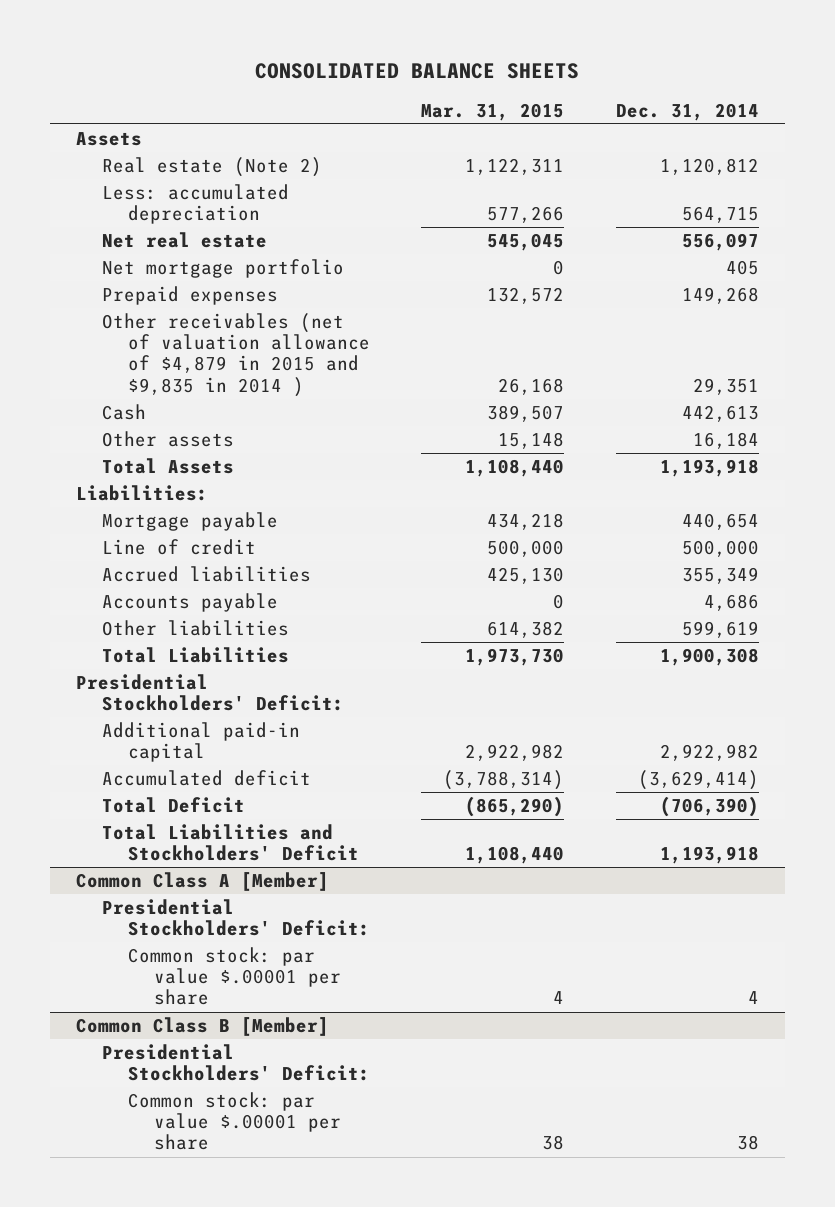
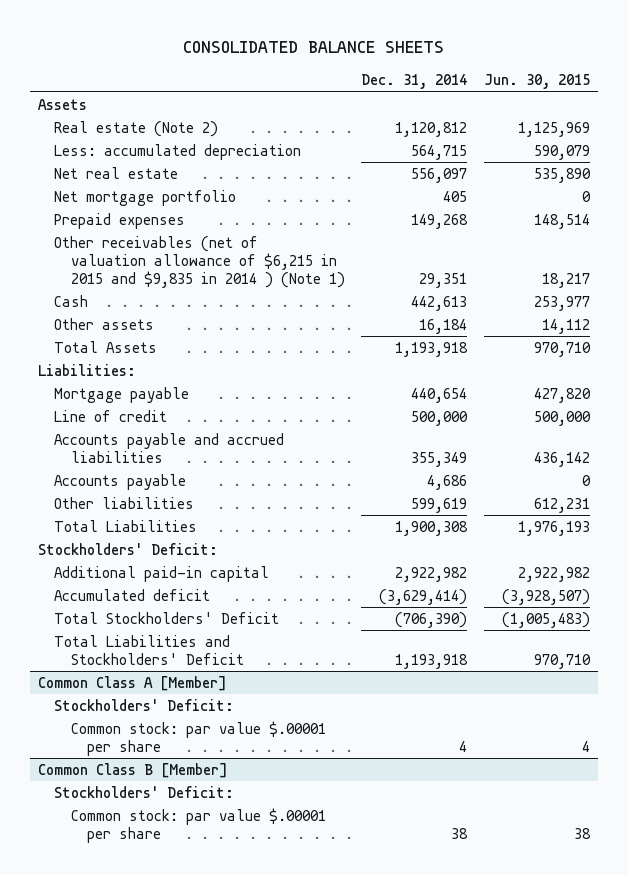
[421,102,565,121] Mar. 31, 2015 -> none
none -> [483,74,590,90] Jun. 30, 2015
[101,313,370,397] Other receivables (net of valuation allowance of $4,879 in 2015 and $9,835 in 2014 ) -> [54,235,345,288] Other receivables (net of valuation allowance of $6,215 in 2015 and $9,835 in 2014 ) (Note 1)
[101,566,311,583] Accrued liabilities -> [54,432,285,463] Accounts payable and accrued liabilities
[75,674,344,712] Presidential Stockholders' Deficit: -> [38,542,219,555] Stockholders' Deficit:
[101,797,245,814] Total Deficit -> [54,611,280,624] Total Stockholders' Deficit
[101,899,370,937] Presidential Stockholders' Deficit: -> [54,698,235,711] Stockholders' Deficit:
[101,1044,370,1082] Presidential Stockholders' Deficit: -> [54,785,235,798] Stockholders' Deficit:

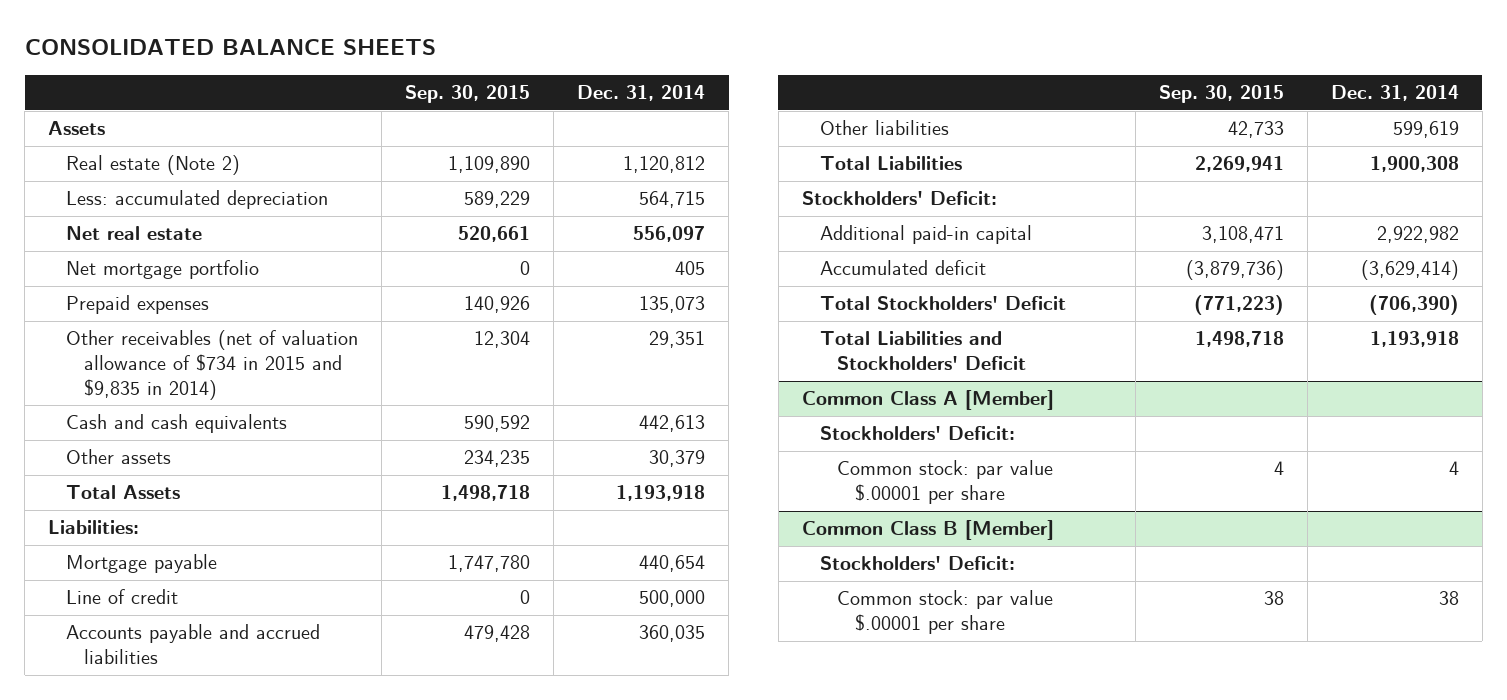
[483,74,590,90] Jun. 30, 2015 -> none
none -> [405,85,531,104] Sep. 30, 2015
[411,213,469,229] 149,268 -> [639,296,706,314] 135,073
[54,235,345,288] Other receivables (net of valuation allowance of $6,215 in 2015 and $9,835 in 2014 ) (Note 1) -> [65,330,358,401] Other receivables (net of valuation allowance of $734 in 2015 and $9,835 in 2014)
[54,294,89,307] Cash -> [65,414,287,434] Cash and cash equivalents
[419,318,468,334] 16,184 -> [649,450,706,468] 30,379
[54,473,187,490] Accounts payable -> none
[411,451,468,467] 355,349 -> [639,625,706,643] 360,035

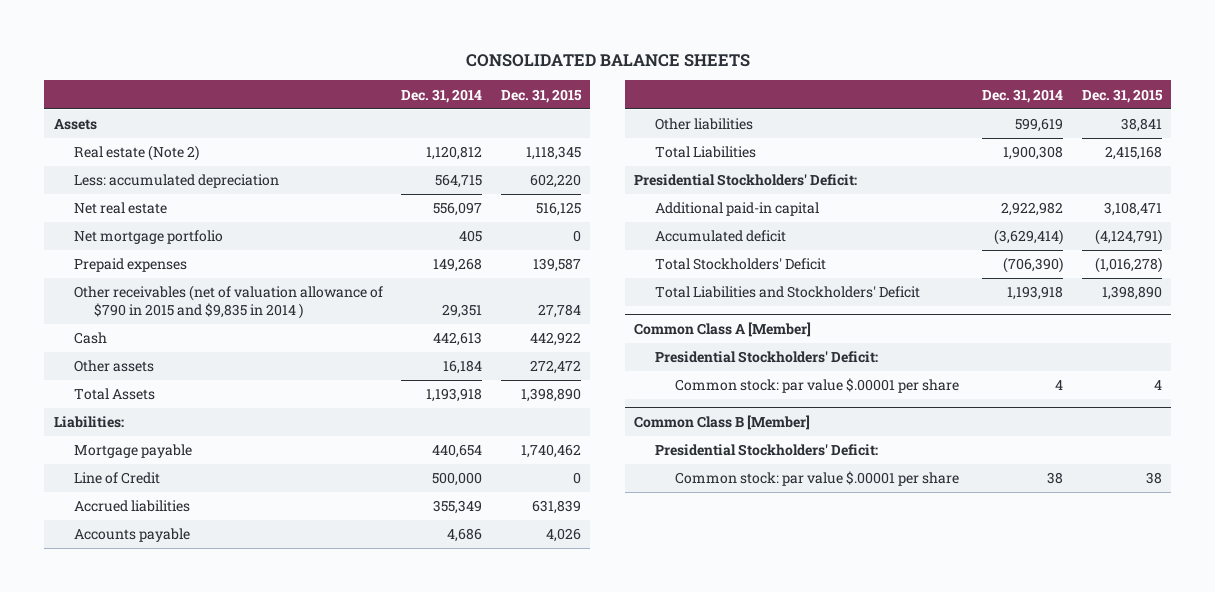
[405,85,531,104] Sep. 30, 2015 -> none
none -> [500,88,582,103] Dec. 31, 2015
[639,296,706,314] 135,073 -> [433,258,483,273] 149,268
[65,330,358,401] Other receivables (net of valuation allowance of $734 in 2015 and $9,835 in 2014) -> [73,285,383,319] Other receivables (net of valuation allowance of $790 in 2015 and $9,835 in 2014 )
[65,414,287,434] Cash and cash equivalents -> [73,332,107,345] Cash
[649,450,706,468] 30,379 -> [443,360,483,375] 16,184
[65,624,320,665] Accounts payable and accrued liabilities -> none
[65,589,178,605] Line of credit -> [73,472,160,485] Line of Credit
none -> [73,500,190,513] Accrued liabilities
none -> [73,528,190,543] Accounts payable
[801,191,997,206] Stockholders' Deficit: -> [634,174,858,187] Presidential Stockholders' Deficit:
[819,426,1015,441] Stockholders' Deficit: -> [654,351,878,364] Presidential Stockholders' Deficit:
[819,556,1015,571] Stockholders' Deficit: -> [654,444,878,457] Presidential Stockholders' Deficit:

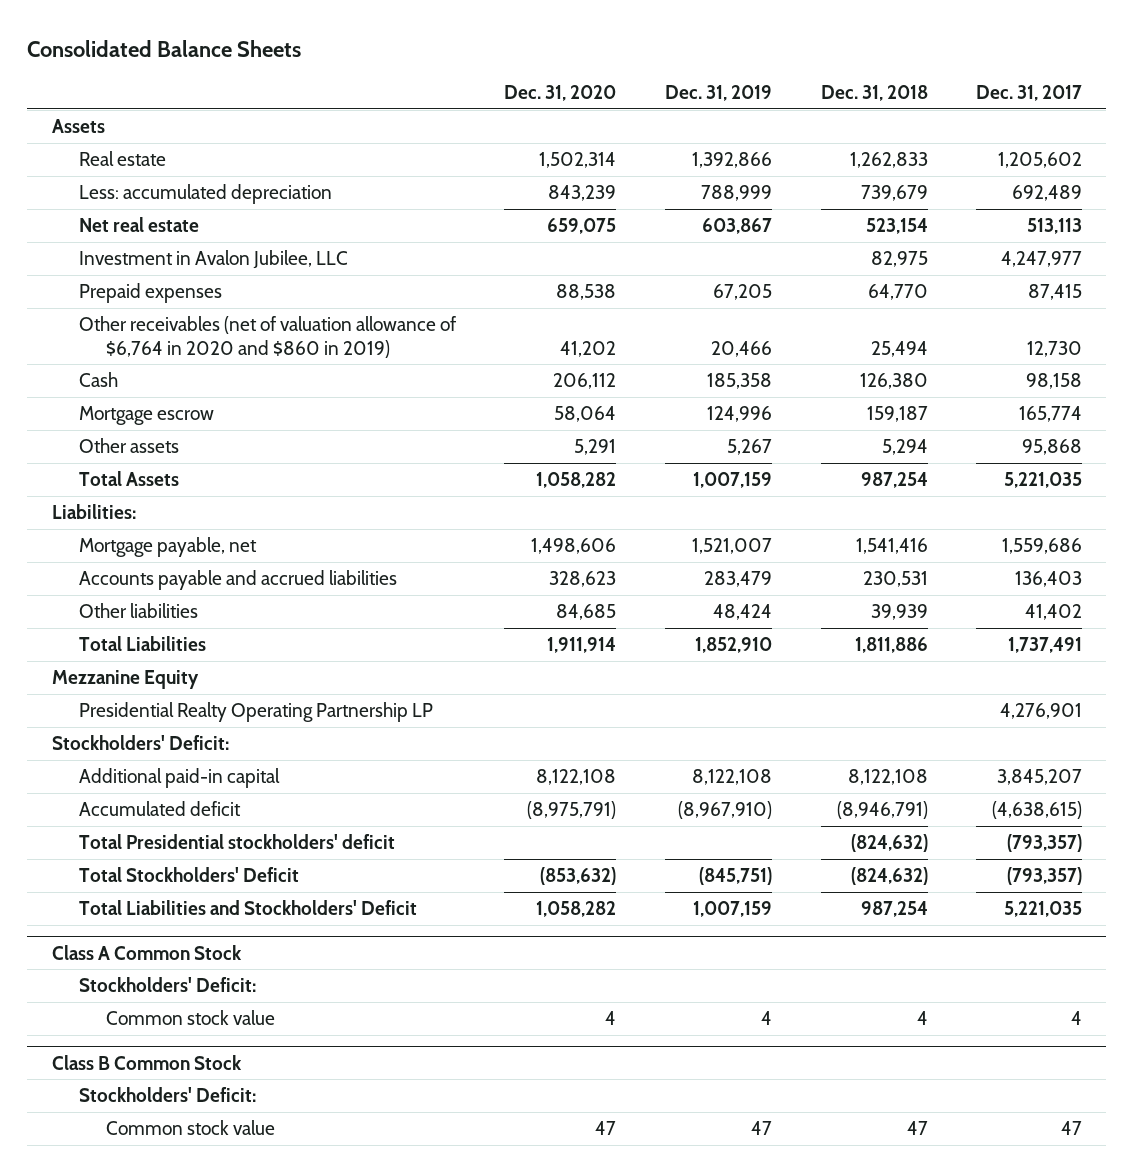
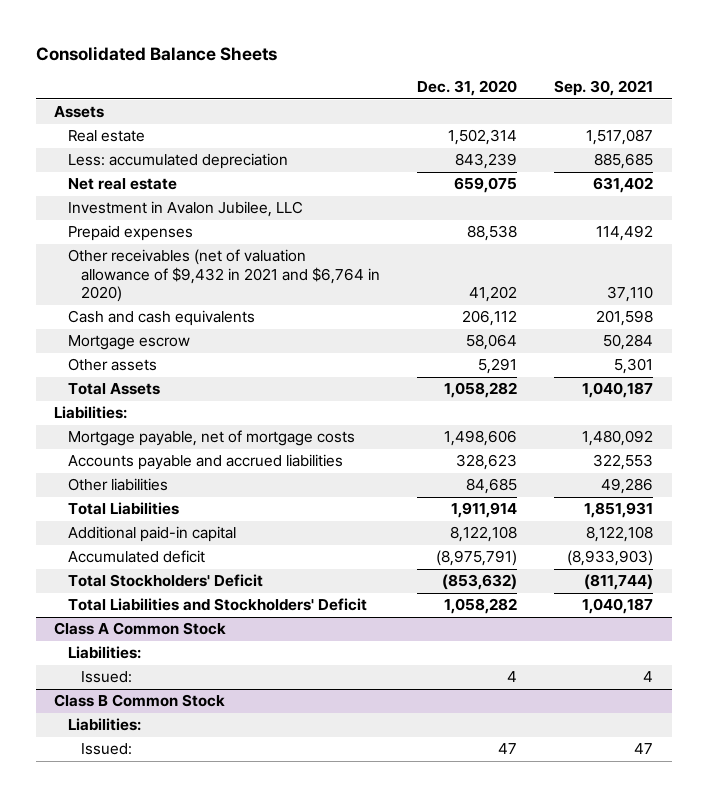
[664,84,772,101] Dec. 31, 2019 -> none
[820,84,928,101] Dec. 31, 2018 -> none
[976,84,1083,101] Dec. 31, 2017 -> none
none -> [554,80,654,97] Sep. 30, 2021
[78,316,457,358] Other receivables (net of valuation allowance of $6,764 in 2020 and $860 in 2019) -> [67,249,381,303] Other receivables (net of valuation allowance of $9,432 in 2021 and $6,764 in 2020)
[78,372,118,388] Cash -> [67,310,255,327] Cash and cash equivalents
[78,537,257,558] Mortgage payable, net -> [67,430,355,447] Mortgage payable, net of mortgage costs
[51,670,199,690] Mezzanine Equity -> none
[78,702,433,723] Presidential Realty Operating Partnership LP -> none
[51,735,229,751] Stockholders' Deficit: -> none
[78,834,395,850] Total Presidential stockholders' deficit -> none
[78,977,256,993] Stockholders' Deficit: -> none
none -> [67,646,141,660] Liabilities:
[105,1010,275,1026] Common stock value -> [81,671,133,684] Issued:
[78,1087,256,1103] Stockholders' Deficit: -> none
none -> [67,718,141,732] Liabilities:
[105,1120,275,1136] Common stock value -> [81,743,133,756] Issued:

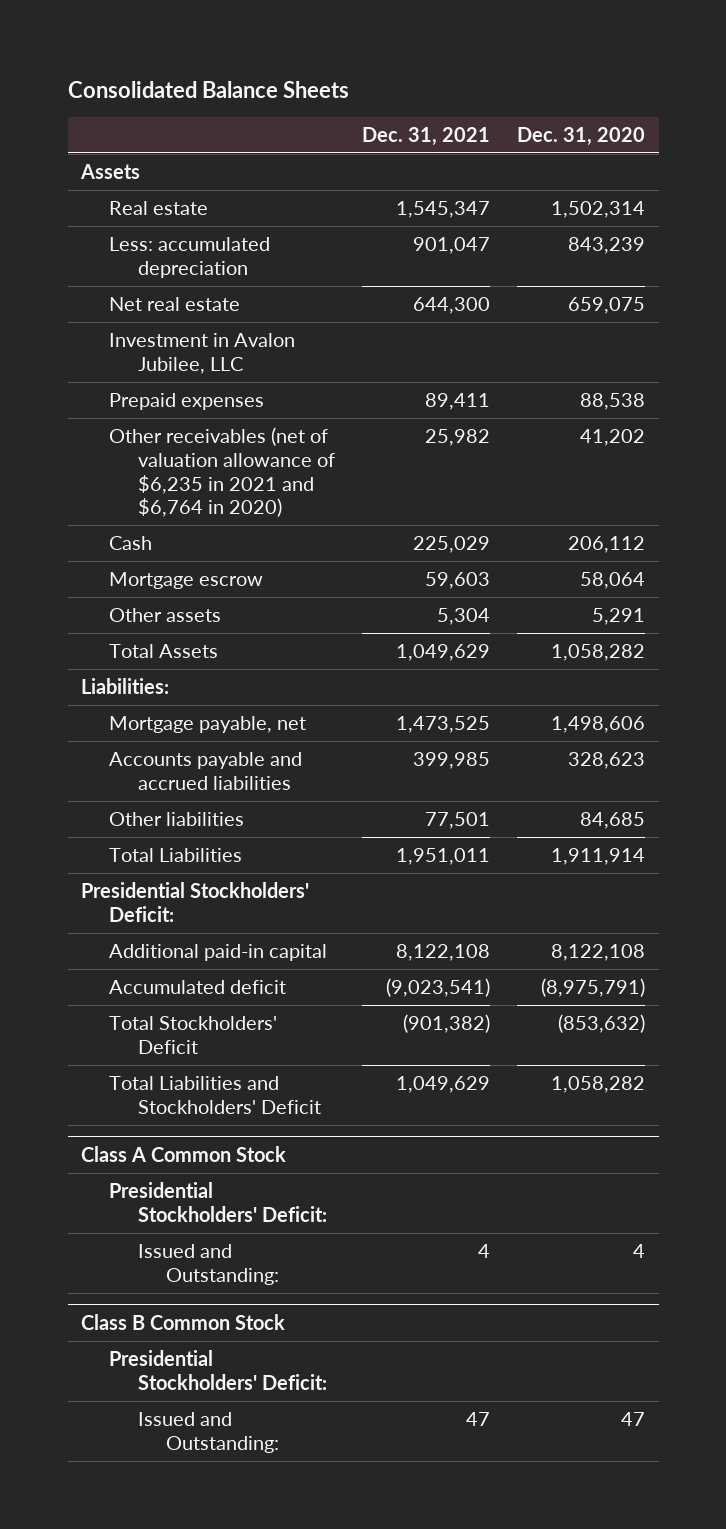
[554,80,654,97] Sep. 30, 2021 -> none
none -> [361,126,490,146] Dec. 31, 2021
[67,249,381,303] Other receivables (net of valuation allowance of $9,432 in 2021 and $6,764 in 2020) -> [109,426,335,518] Other receivables (net of valuation allowance of $6,235 in 2021 and $6,764 in 2020)
[67,310,255,327] Cash and cash equivalents -> [109,535,153,550] Cash
[67,430,355,447] Mortgage payable, net of mortgage costs -> [109,715,307,733] Mortgage payable, net
none -> [81,881,310,922] Presidential Stockholders' Deficit:
[67,646,141,660] Liabilities: -> none
none -> [109,1181,327,1222] Presidential Stockholders' Deficit:
[81,671,133,684] Issued: -> [137,1243,279,1285] Issued and Outstanding:
[67,718,141,732] Liabilities: -> none
none -> [109,1349,327,1390] Presidential Stockholders' Deficit:
[81,743,133,756] Issued: -> [137,1411,279,1453] Issued and Outstanding:

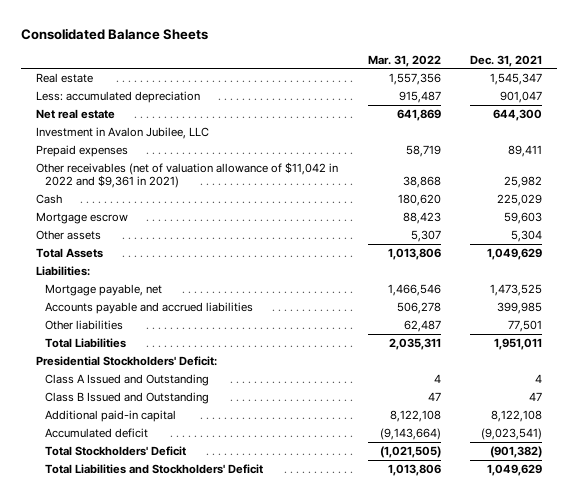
[517,126,646,146] Dec. 31, 2020 -> none
none -> [367,54,441,67] Mar. 31, 2022
[80,163,141,179] Assets -> none
[109,426,335,518] Other receivables (net of valuation allowance of $6,235 in 2021 and $6,764 in 2020) -> [35,161,338,189] Other receivables (net of valuation allowance of $11,042 in 2022 and $9,361 in 2021)
none -> [45,373,210,386] Class A Issued and Outstanding
none -> [45,391,210,404] Class B Issued and Outstanding
[81,1145,287,1162] Class A Common Stock -> none
[109,1181,327,1222] Presidential Stockholders' Deficit: -> none
[137,1243,279,1285] Issued and Outstanding: -> none
[81,1313,286,1330] Class B Common Stock -> none
[109,1349,327,1390] Presidential Stockholders' Deficit: -> none
[137,1411,279,1453] Issued and Outstanding: -> none

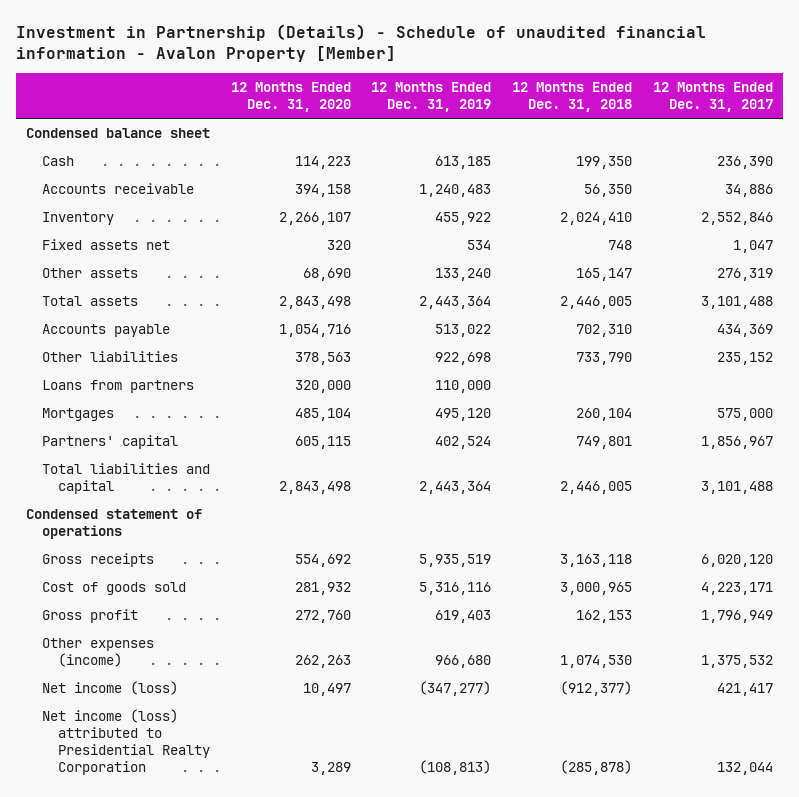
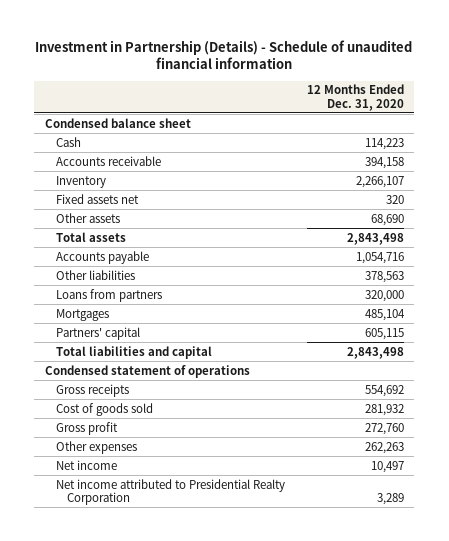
[15,23,706,63] Investment in Partnership (Details) - Schedule of unaudited financial information - Avalon Property [Member] -> [35,39,413,70] Investment in Partnership (Details) - Schedule of unaudited financial information
[371,82,492,113] 12 Months Ended Dec. 31, 2019 -> none
[512,82,633,113] 12 Months Ended Dec. 31, 2018 -> none
[652,82,773,113] 12 Months Ended Dec. 31, 2017 -> none
[42,637,155,667] Other expenses (income) -> [56,440,138,454] Other expenses
[42,680,179,695] Net income (loss) -> [56,459,118,470] Net income
[42,708,211,775] Net income (loss) attributed to Presidential Realty Corporation -> [56,478,286,505] Net income attributed to Presidential Realty Corporation

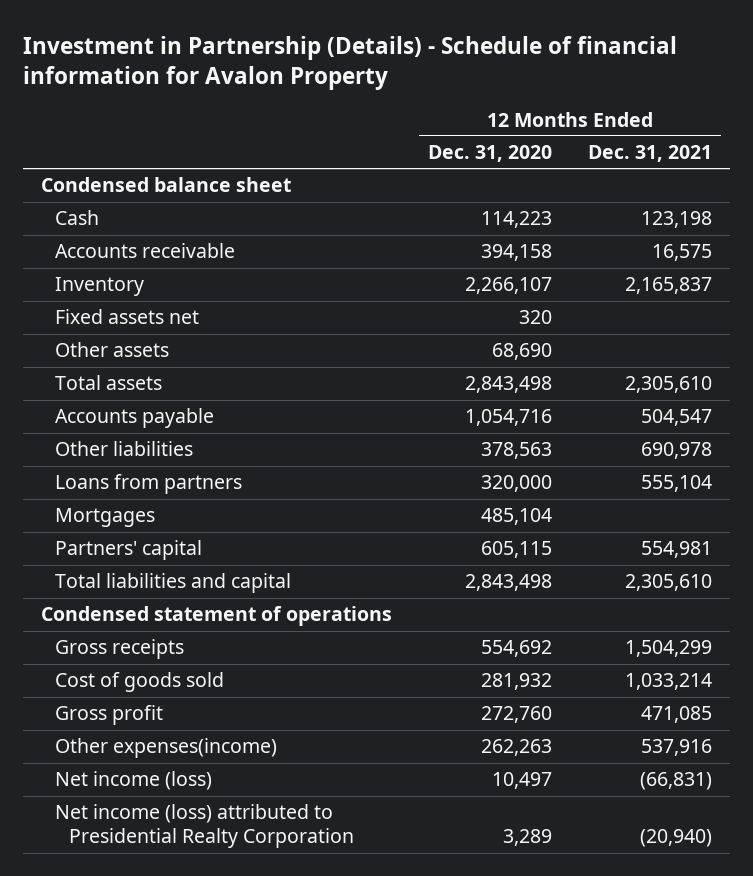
[35,39,413,70] Investment in Partnership (Details) - Schedule of unaudited financial information -> [23,35,678,90] Investment in Partnership (Details) - Schedule of financial information for Avalon Property
none -> [587,145,712,163] Dec. 31, 2021
[56,440,138,454] Other expenses -> [55,738,278,759] Other expenses(income)
[56,459,118,470] Net income -> [55,771,213,791] Net income (loss)
[56,478,286,505] Net income attributed to Presidential Realty Corporation -> [55,804,355,849] Net income (loss) attributed to Presidential Realty Corporation

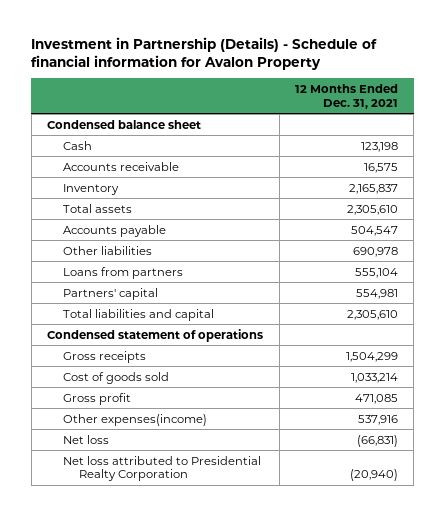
[428,145,553,163] Dec. 31, 2020 -> none
[55,309,200,325] Fixed assets net -> none
[55,342,170,358] Other assets -> none
[55,508,156,528] Mortgages -> none
[55,771,213,791] Net income (loss) -> [62,434,109,444] Net loss
[55,804,355,849] Net income (loss) attributed to Presidential Realty Corporation -> [62,455,261,482] Net loss attributed to Presidential Realty Corporation

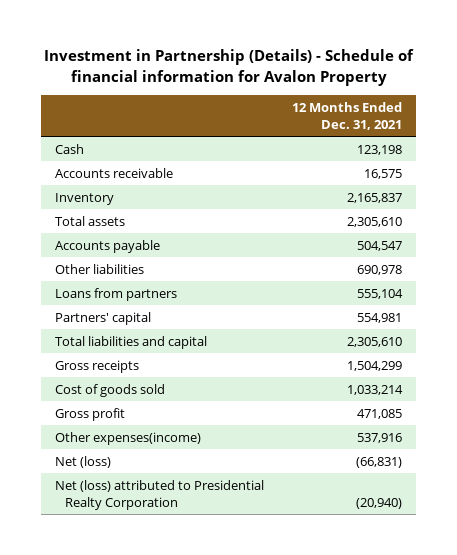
[47,119,202,129] Condensed balance sheet -> none
[47,328,264,342] Condensed statement of operations -> none
[62,434,109,444] Net loss -> [54,455,111,468] Net (loss)
[62,455,261,482] Net loss attributed to Presidential Realty Corporation -> [54,479,264,510] Net (loss) attributed to Presidential Realty Corporation

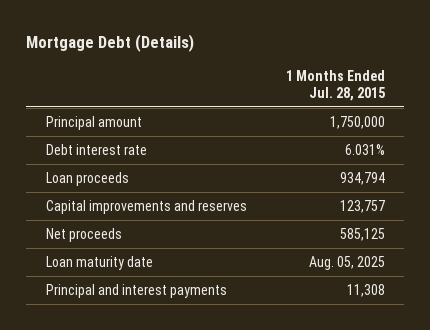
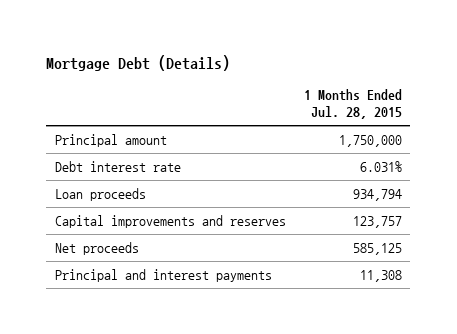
[45,255,153,270] Loan maturity date -> none

